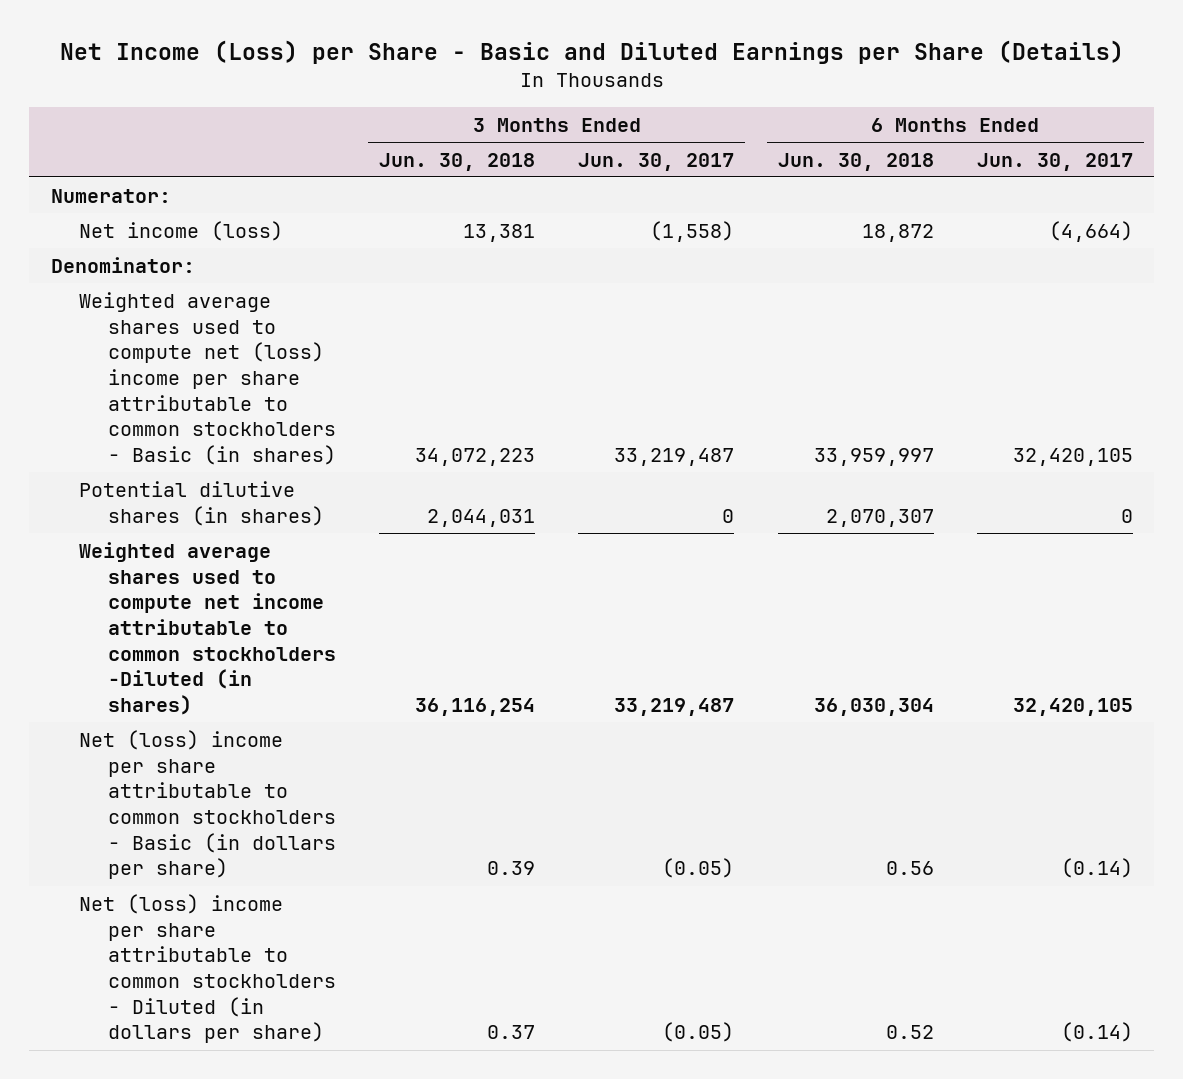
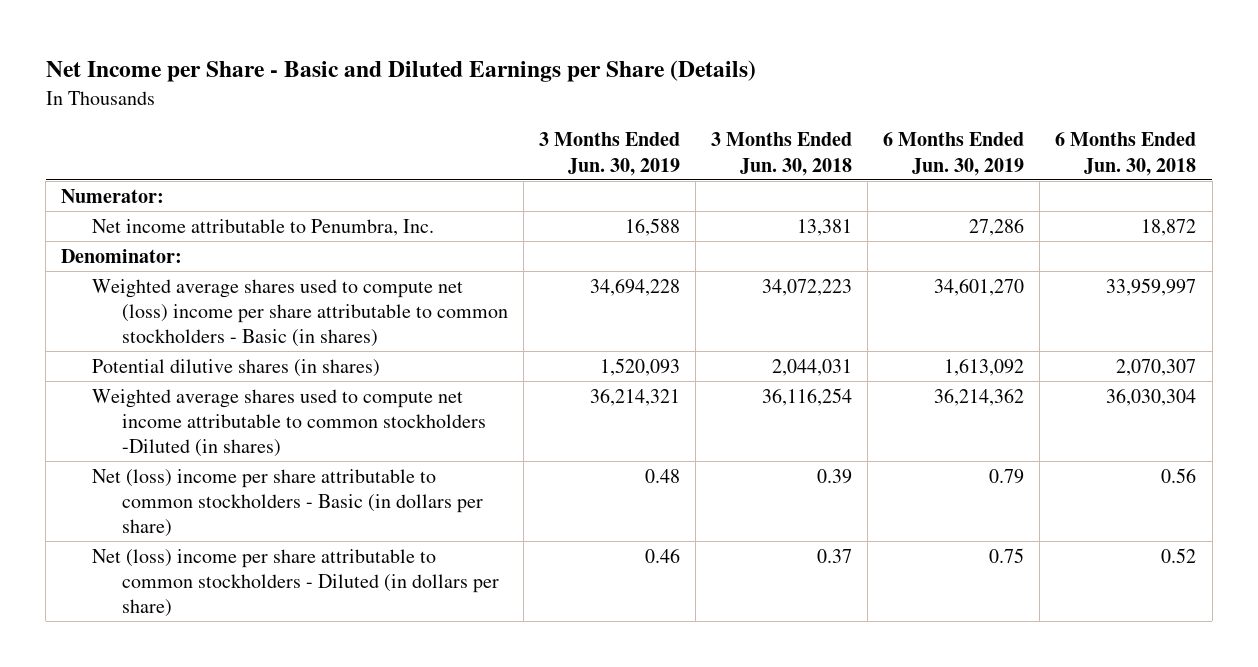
[59,40,1124,65] Net Income (Loss) per Share - Basic and Diluted Earnings per Share (Details) -> [45,60,756,83] Net Income per Share - Basic and Diluted Earnings per Share (Details)
[578,152,735,171] Jun. 30, 2017 -> none
[976,152,1133,171] Jun. 30, 2017 -> none
none -> [538,132,680,176] 3 Months Ended Jun. 30, 2019
none -> [883,132,1025,176] 6 Months Ended Jun. 30, 2019
[79,220,284,241] Net income (loss) -> [91,218,434,236] Net income attributable to Penumbra, Inc.

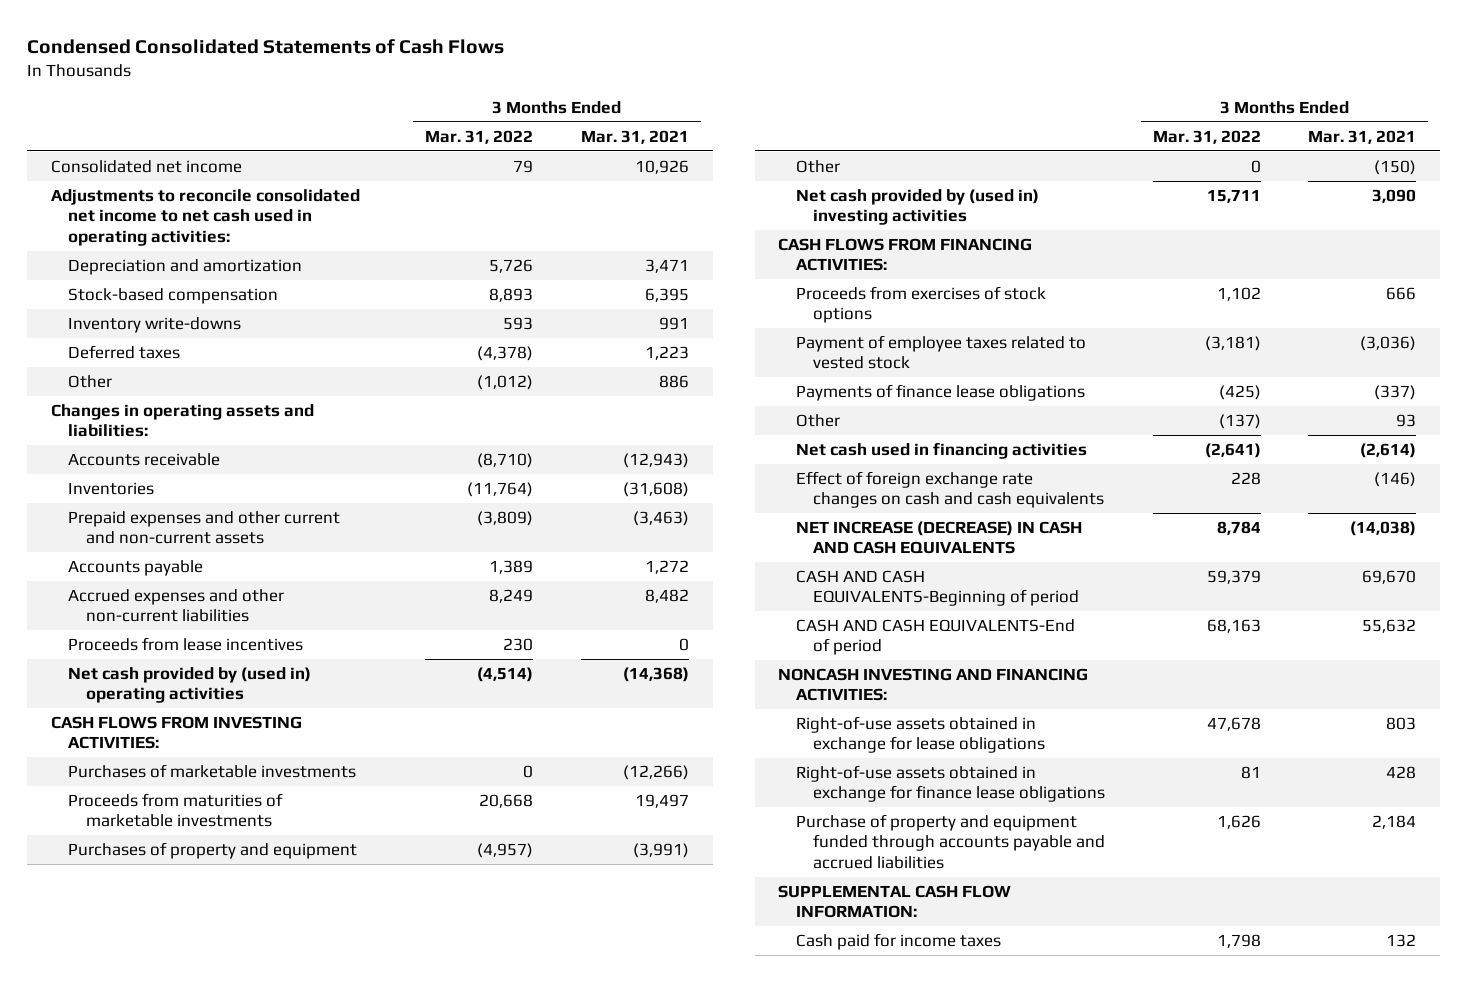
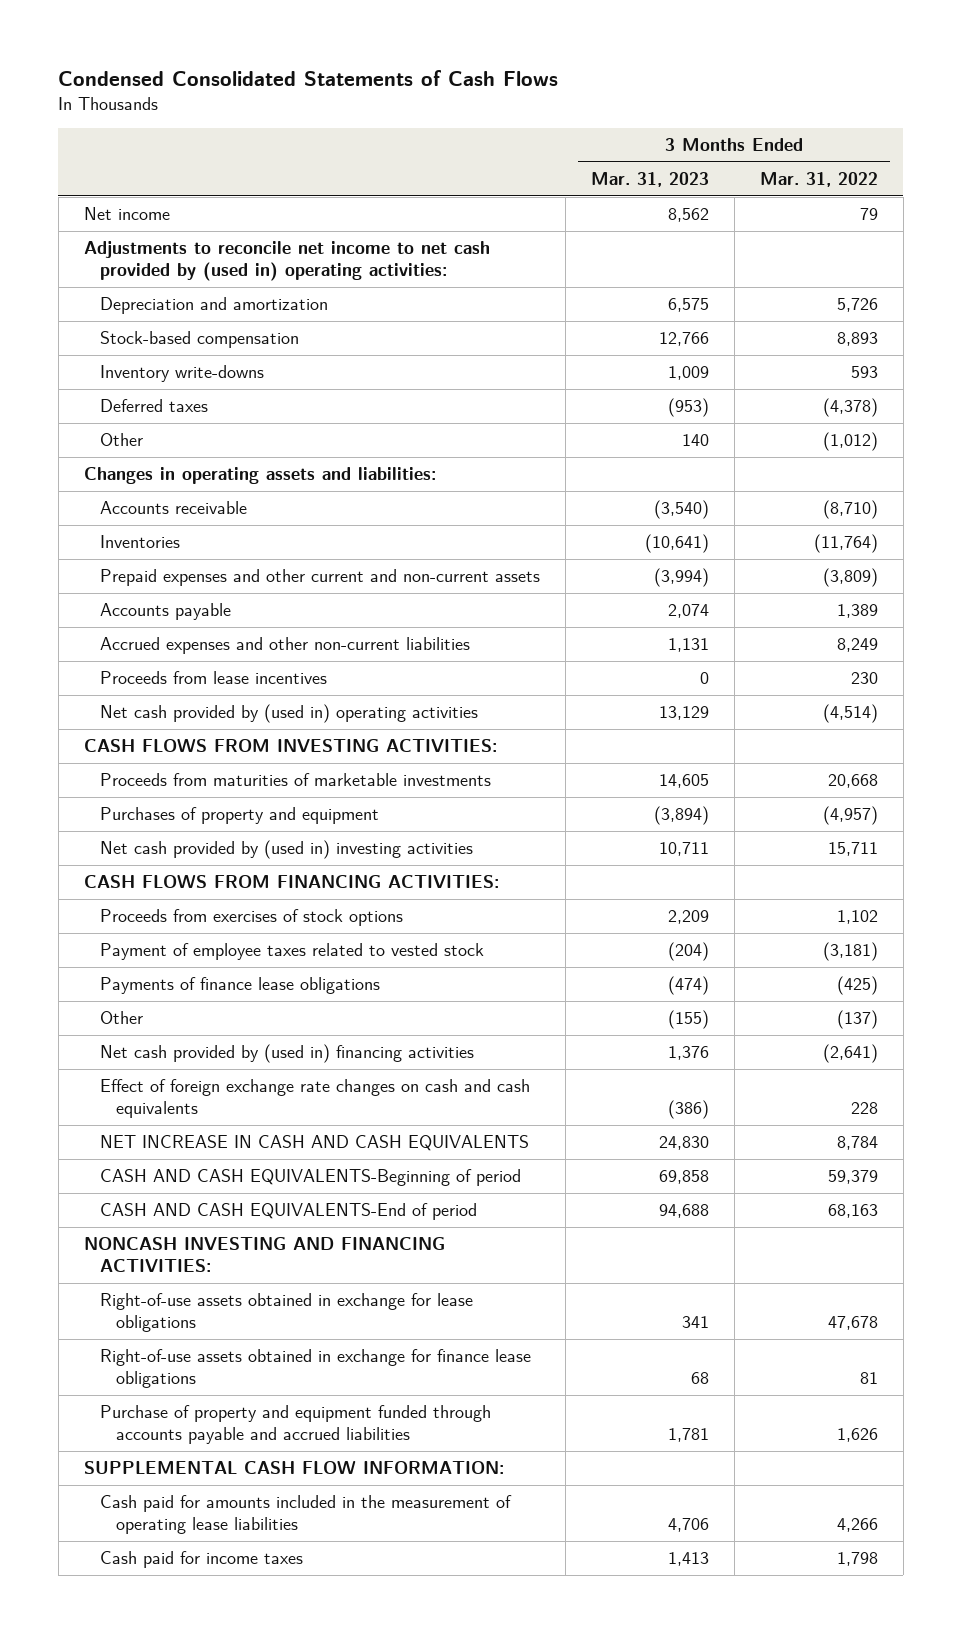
[580,129,689,144] Mar. 31, 2021 -> none
none -> [590,172,709,188] Mar. 31, 2023
[50,159,242,173] Consolidated net income -> [83,207,170,221] Net income
[50,188,360,246] Adjustments to reconcile consolidated net income to net cash used in operating activities: -> [83,241,490,282] Adjustments to reconcile net income to net cash provided by (used in) operating activities:
[68,763,357,778] Purchases of marketable investments -> none
[795,159,840,173] Other -> none
[795,441,1087,459] Net cash used in financing activities -> [100,1044,475,1064] Net cash provided by (used in) financing activities
[795,520,1082,555] NET INCREASE (DECREASE) IN CASH AND CASH EQUIVALENTS -> [100,1135,530,1152] NET INCREASE IN CASH AND CASH EQUIVALENTS
none -> [100,1495,513,1535] Cash paid for amounts included in the measurement of operating lease liabilities

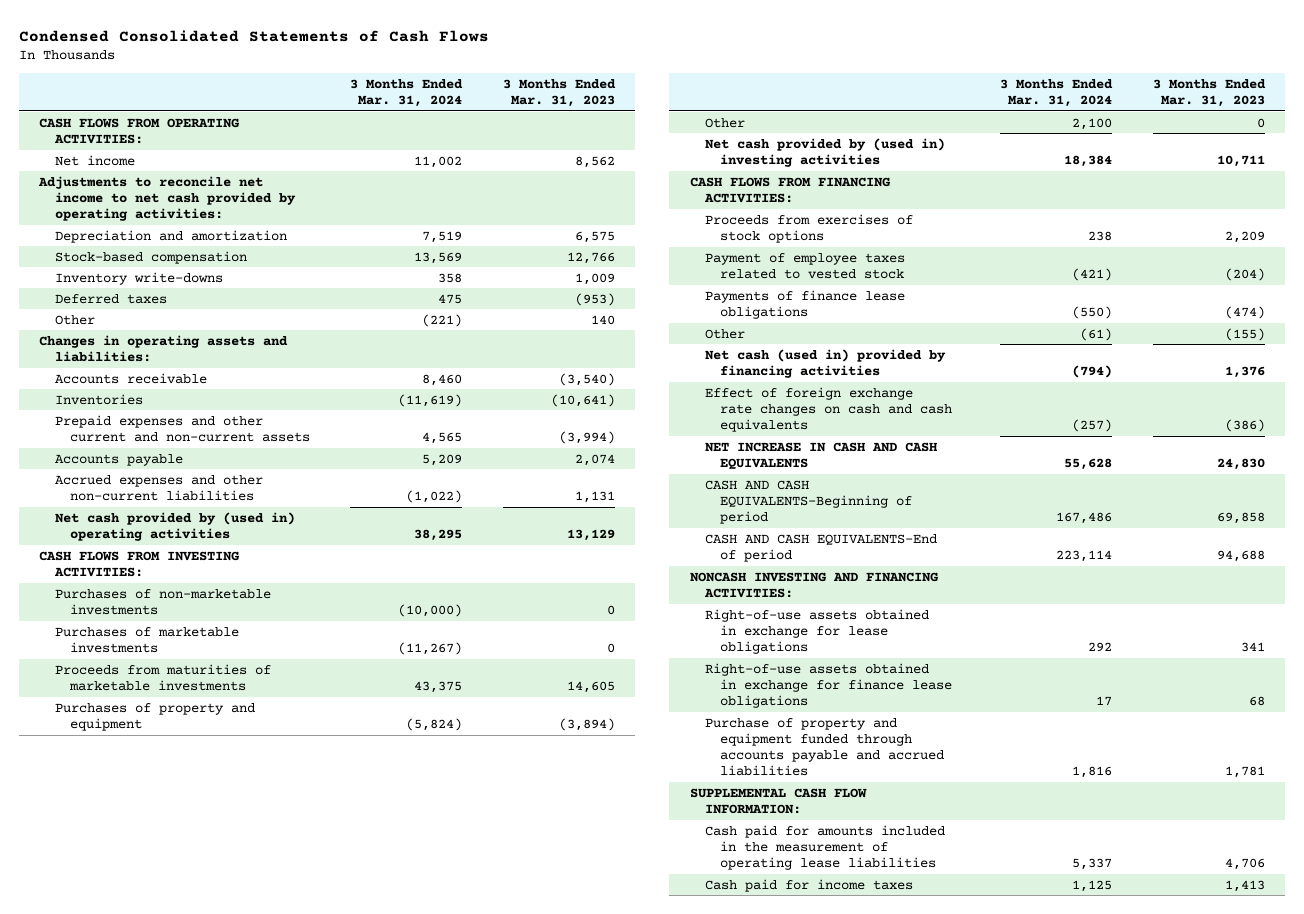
[759,172,878,188] Mar. 31, 2022 -> none
none -> [350,78,464,108] 3 Months Ended Mar. 31, 2024
none -> [39,117,241,144] CASH FLOWS FROM OPERATING ACTIVITIES:
[83,241,490,282] Adjustments to reconcile net income to net cash provided by (used in) operating activities: -> [38,175,296,221] Adjustments to reconcile net income to net cash provided by operating activities:
[100,671,328,685] Proceeds from lease incentives -> none
none -> [54,588,271,615] Purchases of non-marketable investments
none -> [54,626,239,653] Purchases of marketable investments
none -> [704,117,745,128] Other
[100,1044,475,1064] Net cash provided by (used in) financing activities -> [704,348,946,378] Net cash (used in) provided by financing activities

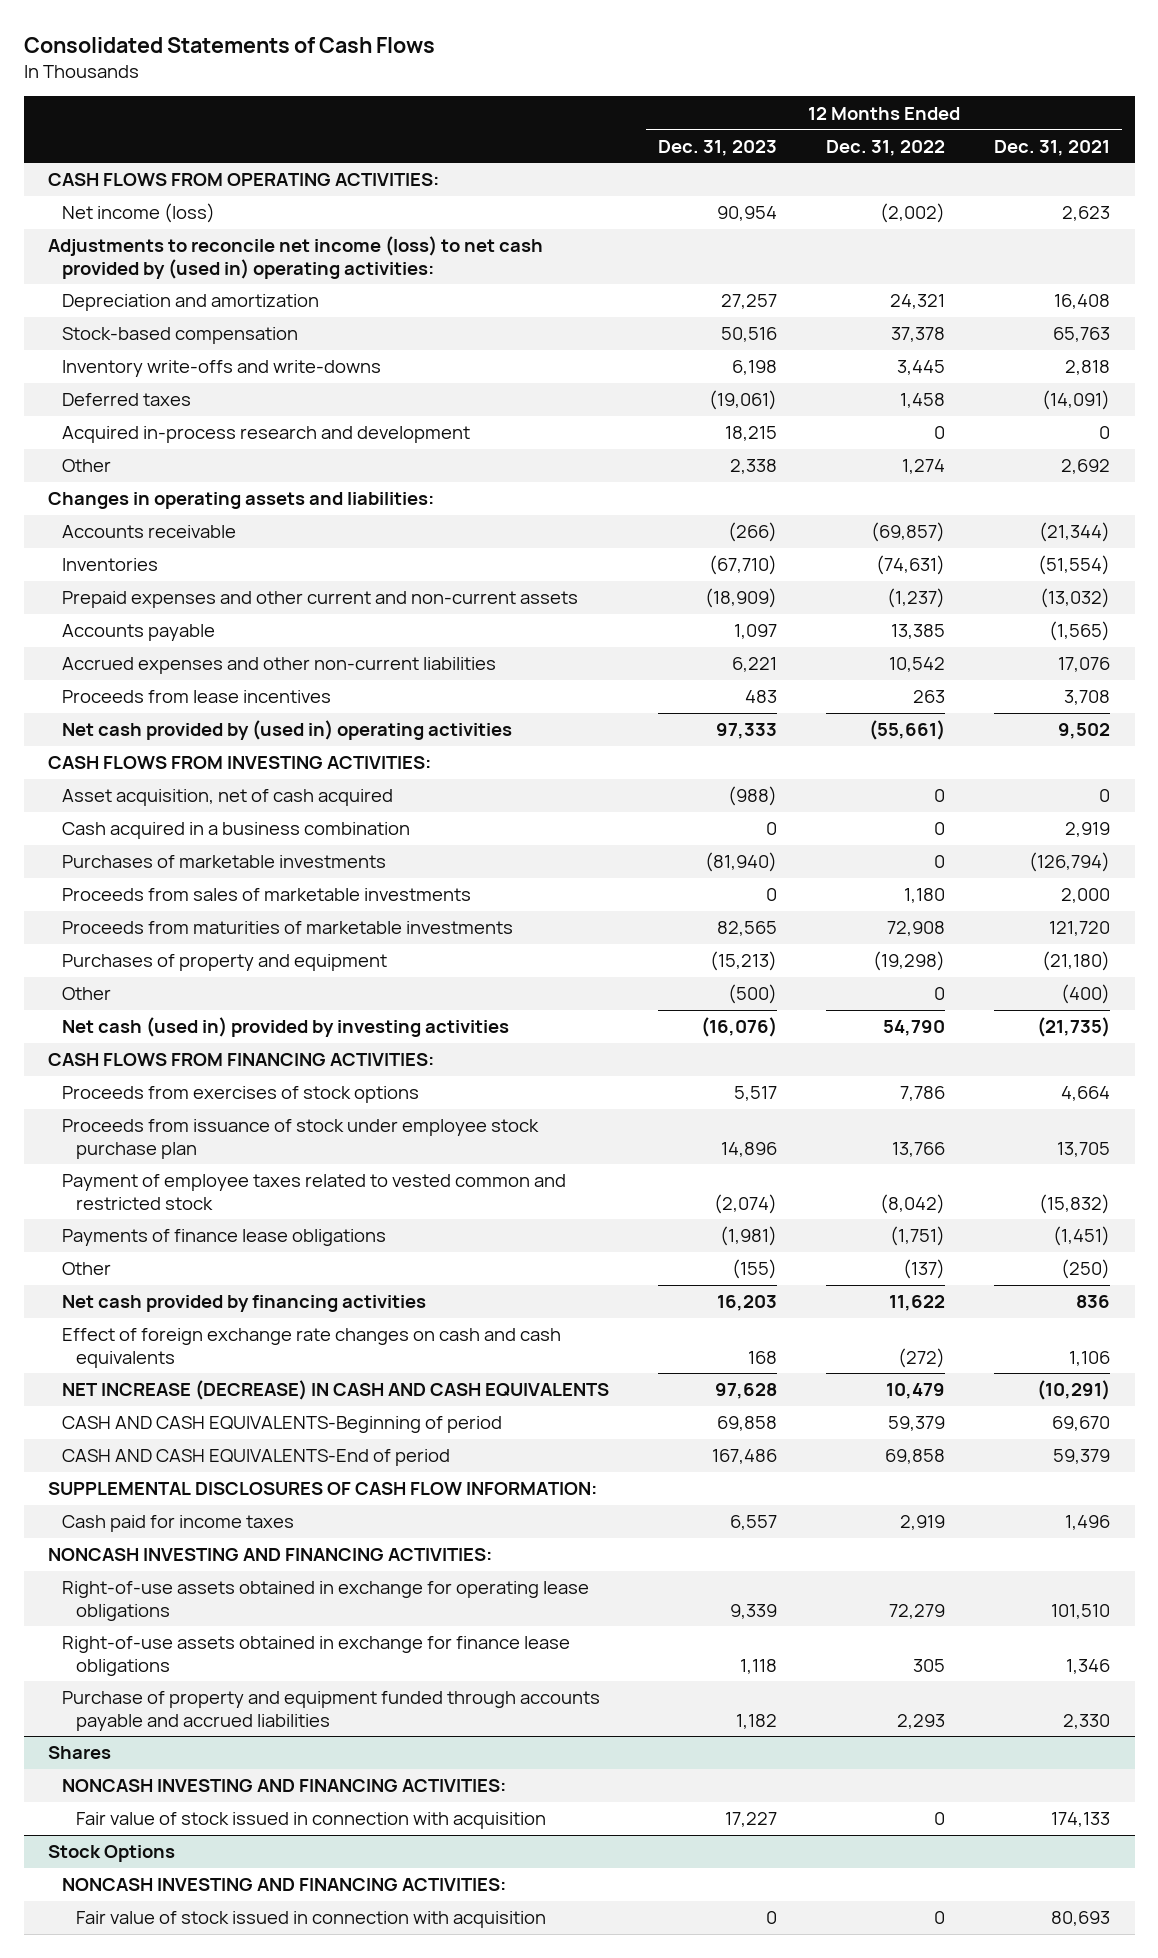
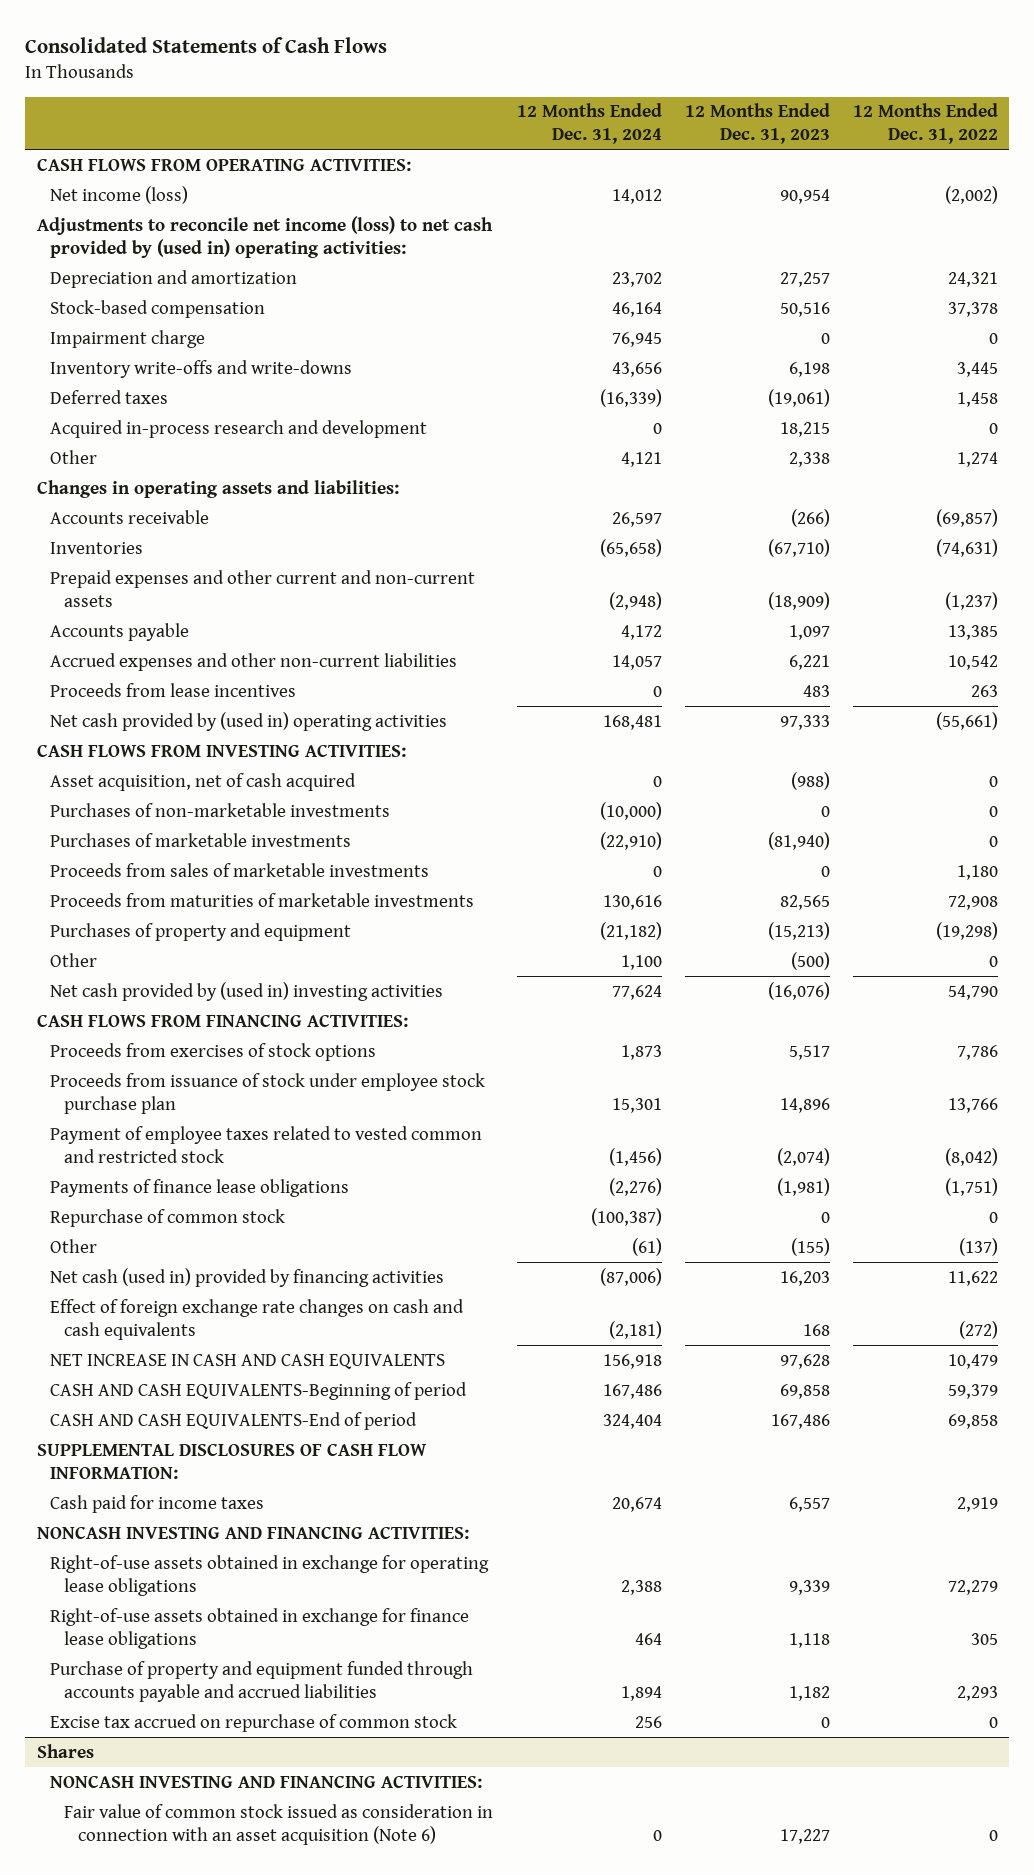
[994,139,1111,156] Dec. 31, 2021 -> none
none -> [516,103,662,145] 12 Months Ended Dec. 31, 2024
none -> [50,329,206,348] Impairment charge
[61,822,410,840] Cash acquired in a business combination -> none
none -> [50,802,391,817] Purchases of non-marketable investments
[61,1017,509,1038] Net cash (used in) provided by investing activities -> [50,981,444,1001] Net cash provided by (used in) investing activities
none -> [50,1208,286,1227] Repurchase of common stock
[61,1295,426,1313] Net cash provided by financing activities -> [50,1267,445,1287] Net cash (used in) provided by financing activities
[61,1380,609,1401] NET INCREASE (DECREASE) IN CASH AND CASH EQUIVALENTS -> [50,1353,446,1369] NET INCREASE IN CASH AND CASH EQUIVALENTS
none -> [50,1713,458,1732] Excise tax accrued on repurchase of common stock
[48,1845,176,1863] Stock Options -> none
[61,1878,506,1892] NONCASH INVESTING AND FINANCING ACTIVITIES: -> none
[75,1911,546,1929] Fair value of stock issued in connection with acquisition -> none
[75,1812,546,1830] Fair value of stock issued in connection with acquisition -> [64,1803,494,1845] Fair value of common stock issued as consideration in connection with an asset acquisition (Note 6)

